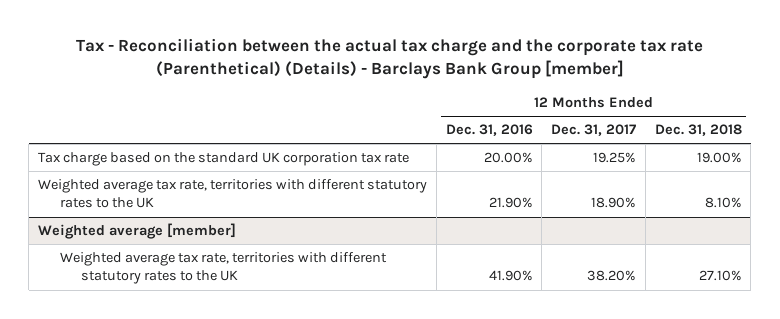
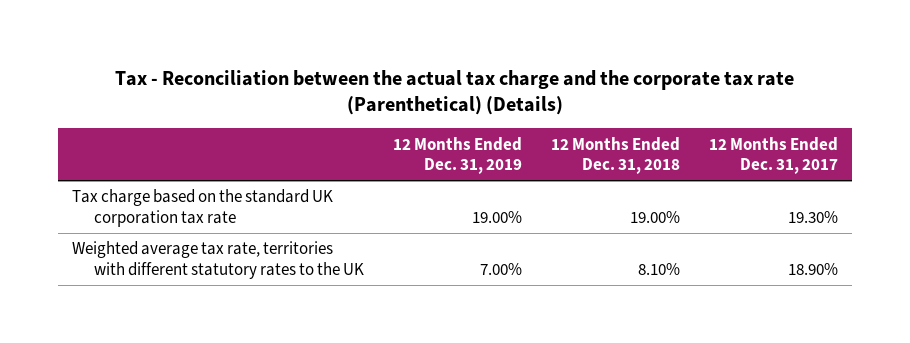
[75,38,703,80] Tax - Reconciliation between the actual tax charge and the corporate tax rate (Parenthetical) (Details) - Barclays Bank Group [member] -> [115,69,795,116] Tax - Reconciliation between the actual tax charge and the corporate tax rate (Parenthetical) (Details)
[445,124,533,137] Dec. 31, 2016 -> none
none -> [393,136,523,175] 12 Months Ended Dec. 31, 2019
[593,152,637,164] 19.25% -> [787,211,838,224] 19.30%
[37,223,236,240] Weighted average [member] -> none
[59,252,387,285] Weighted average tax rate, territories with different statutory rates to the UK -> none

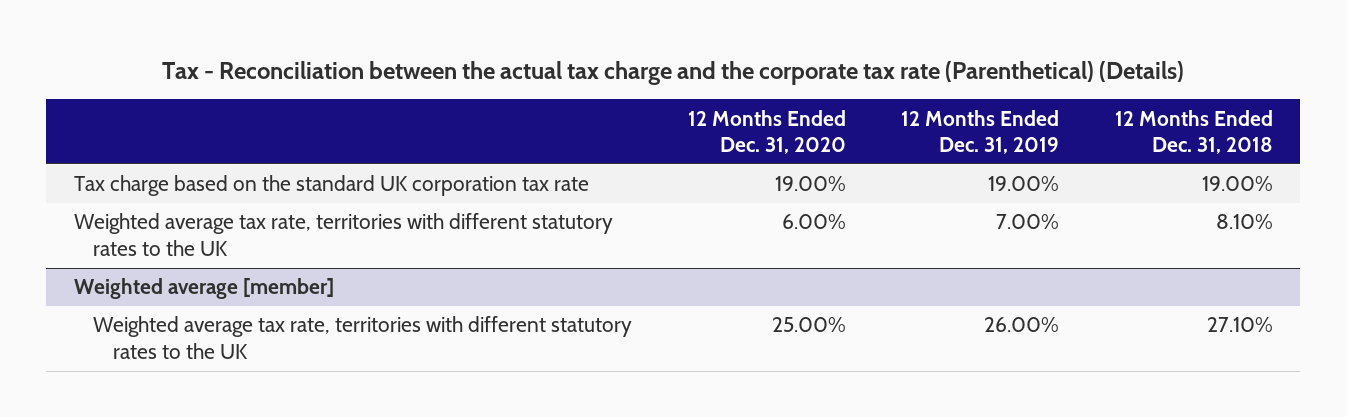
[708,136,838,175] 12 Months Ended Dec. 31, 2017 -> none
none -> [687,109,846,155] 12 Months Ended Dec. 31, 2020
none -> [73,278,334,300] Weighted average [member]
none -> [93,316,633,359] Weighted average tax rate, territories with different statutory rates to the UK

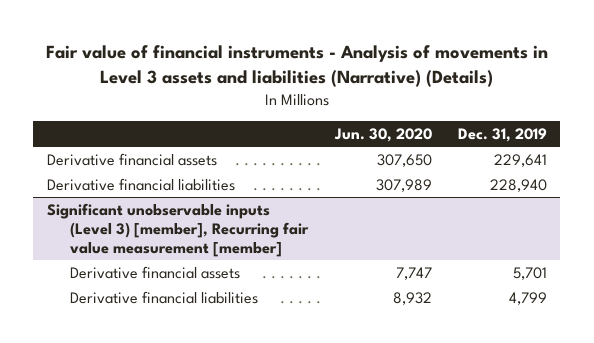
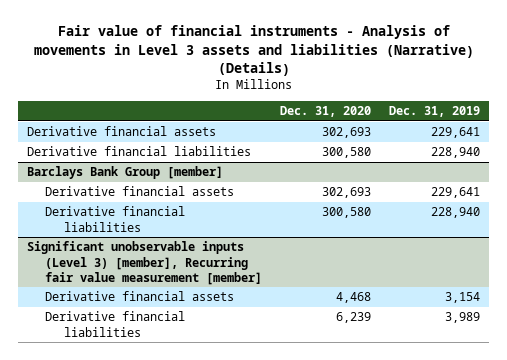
[333,128,432,143] Jun. 30, 2020 -> none
none -> [280,106,372,118] Dec. 31, 2020
none -> [26,166,223,180] Barclays Bank Group [member]
none -> [45,186,235,197] Derivative financial assets
none -> [45,206,186,232] Derivative financial liabilities
[513,266,548,280] 5,701 -> [445,292,481,304] 3,154
[509,291,548,305] 4,799 -> [445,312,481,324] 3,989

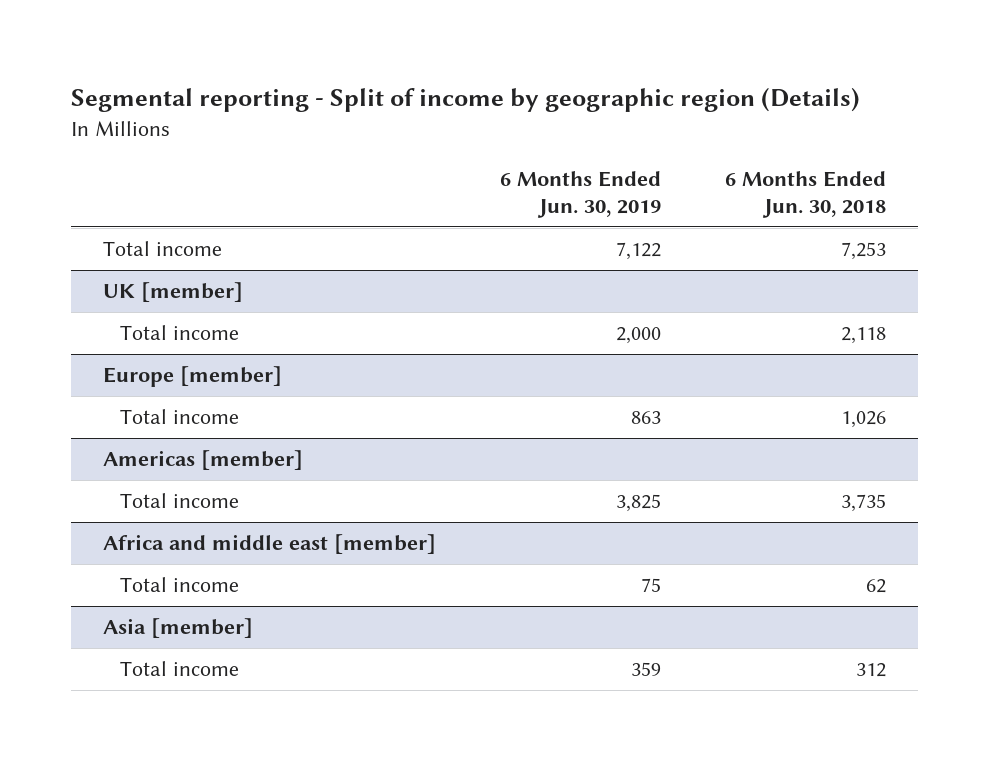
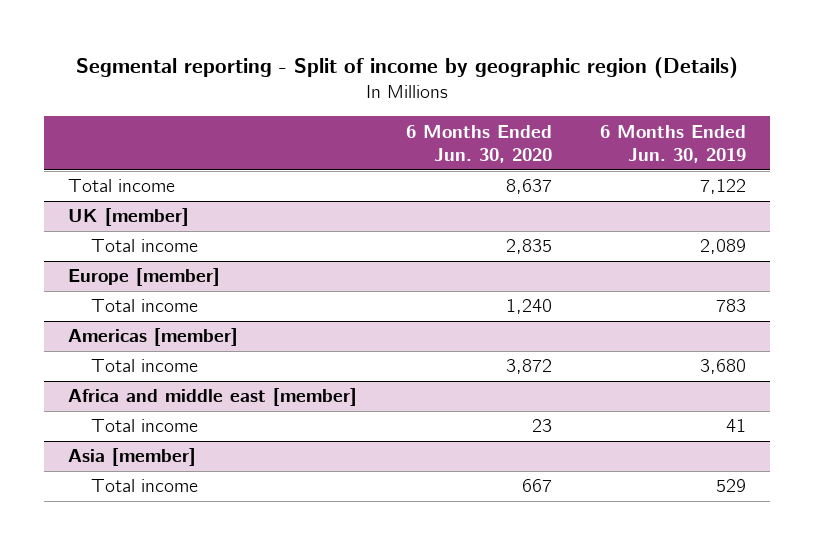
[725,171,887,218] 6 Months Ended Jun. 30, 2018 -> none
none -> [405,124,552,163] 6 Months Ended Jun. 30, 2020
[616,327,662,345] 2,000 -> [700,239,747,255] 2,089
[631,411,662,425] 863 -> [716,299,747,313] 783
[616,494,662,513] 3,825 -> [700,359,747,375] 3,680
[641,578,662,593] 75 -> [726,419,747,433] 41
[631,662,662,677] 359 -> [716,479,747,493] 529

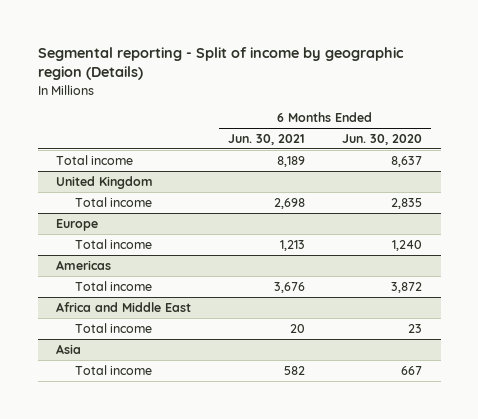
[600,124,747,163] 6 Months Ended Jun. 30, 2019 -> none
none -> [228,133,306,145] Jun. 30, 2021
[68,208,190,227] UK [member] -> [56,175,154,189] United Kingdom
[68,268,221,287] Europe [member] -> [56,218,99,231] Europe
[68,328,239,347] Americas [member] -> [56,259,112,270] Americas
[68,388,358,407] Africa and middle east [member] -> [56,301,192,312] Africa and Middle East
[68,448,197,467] Asia [member] -> [56,343,82,354] Asia

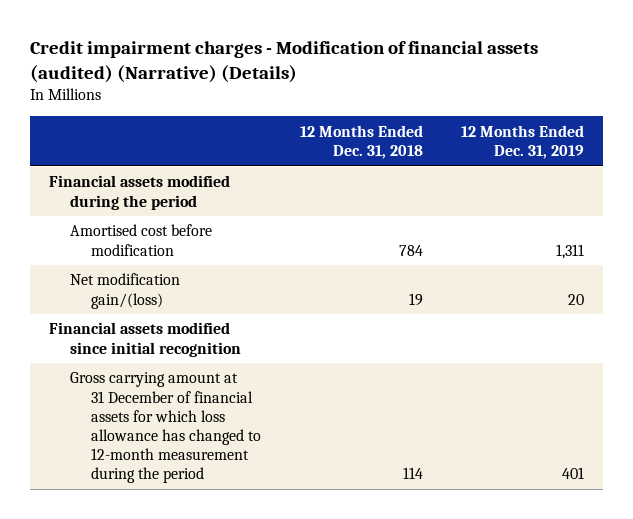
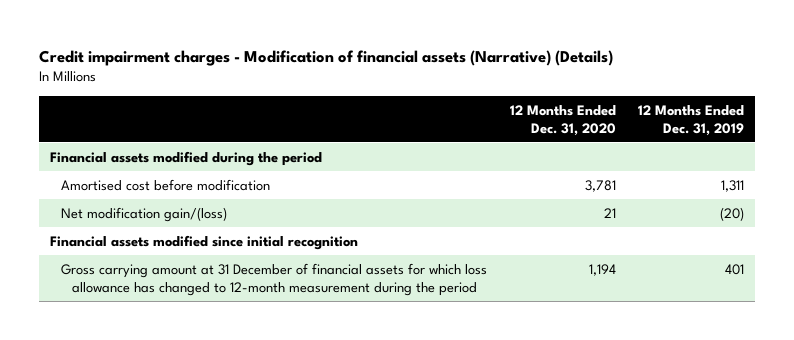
[29,41,538,83] Credit impairment charges - Modification of financial assets (audited) (Narrative) (Details) -> [39,49,614,66] Credit impairment charges - Modification of financial assets (Narrative) (Details)
[299,124,423,159] 12 Months Ended Dec. 31, 2018 -> none
none -> [509,104,616,136] 12 Months Ended Dec. 31, 2020
[568,293,585,305] 20 -> [720,206,745,221] (20)

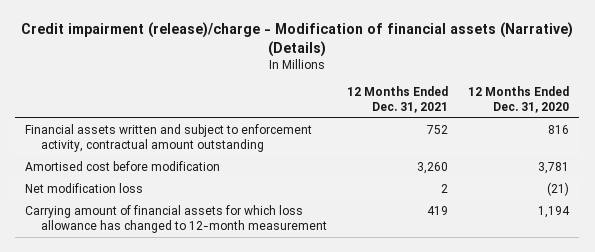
[39,49,614,66] Credit impairment charges - Modification of financial assets (Narrative) (Details) -> [21,21,574,57] Credit impairment (release)/charge - Modification of financial assets (Narrative) (Details)
[638,104,745,136] 12 Months Ended Dec. 31, 2019 -> none
none -> [346,86,448,113] 12 Months Ended Dec. 31, 2021
[50,150,323,166] Financial assets modified during the period -> none
none -> [25,124,313,152] Financial assets written and subject to enforcement activity, contractual amount outstanding
[50,234,359,250] Financial assets modified since initial recognition -> none
[61,206,228,222] Net modification gain/(loss) -> [25,183,144,194] Net modification loss
[603,207,616,218] 21 -> [547,182,570,197] (21)
[61,262,488,297] Gross carrying amount at 31 December of financial assets for which loss allowance has changed to 12-month measurement during the period -> [25,205,327,233] Carrying amount of financial assets for which loss allowance has changed to 12-month measurement

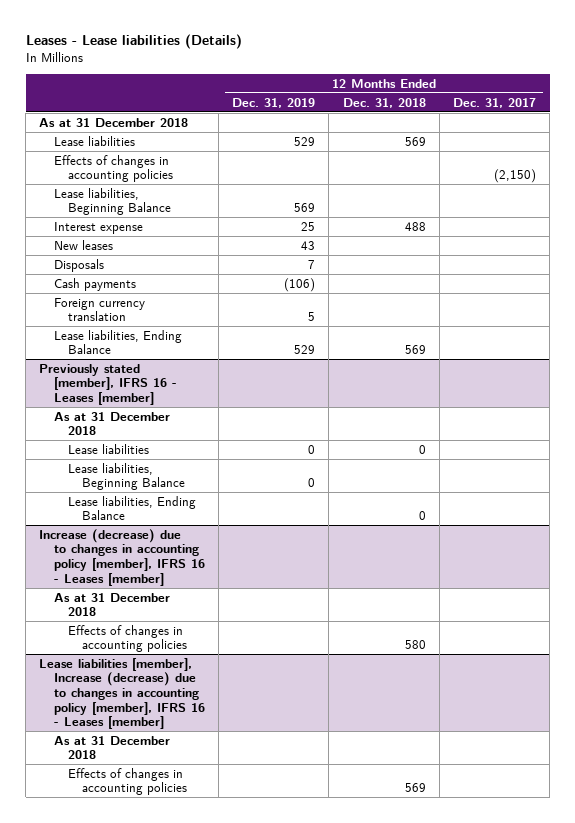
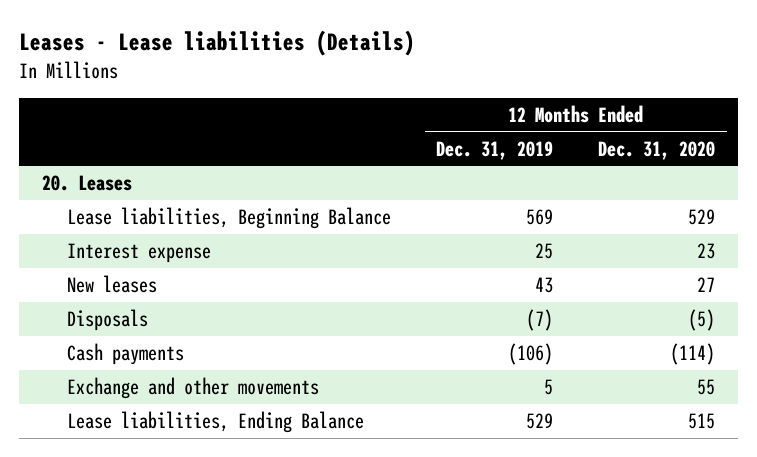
[342,97,426,108] Dec. 31, 2018 -> none
[452,97,536,108] Dec. 31, 2017 -> none
none -> [598,140,716,160] Dec. 31, 2020
[39,117,189,127] As at 31 December 2018 -> none
[53,135,135,146] Lease liabilities -> none
[53,154,173,183] Effects of changes in accounting policies -> none
none -> [41,174,132,191] 20. Leases
[308,259,316,269] 7 -> [526,308,554,331] (7)
[53,297,145,322] Foreign currency translation -> [66,376,319,399] Exchange and other movements
[39,363,177,405] Previously stated [member], IFRS 16 - Leases [member] -> none
[53,411,170,436] As at 31 December 2018 -> none
[67,443,149,454] Lease liabilities -> none
[67,462,186,491] Lease liabilities, Beginning Balance -> none
[67,495,196,521] Lease liabilities, Ending Balance -> none
[39,528,205,586] Increase (decrease) due to changes in accounting policy [member], IFRS 16 - Leases [member] -> none
[53,592,170,617] As at 31 December 2018 -> none
[67,624,188,653] Effects of changes in accounting policies -> none
[39,657,205,730] Lease liabilities [member], Increase (decrease) due to changes in accounting policy [member], IFRS 16 - Leases [member] -> none
[53,735,170,760] As at 31 December 2018 -> none
[67,767,188,796] Effects of changes in accounting policies -> none

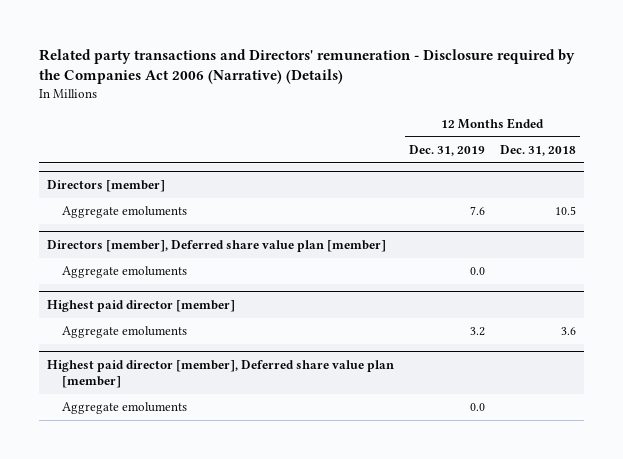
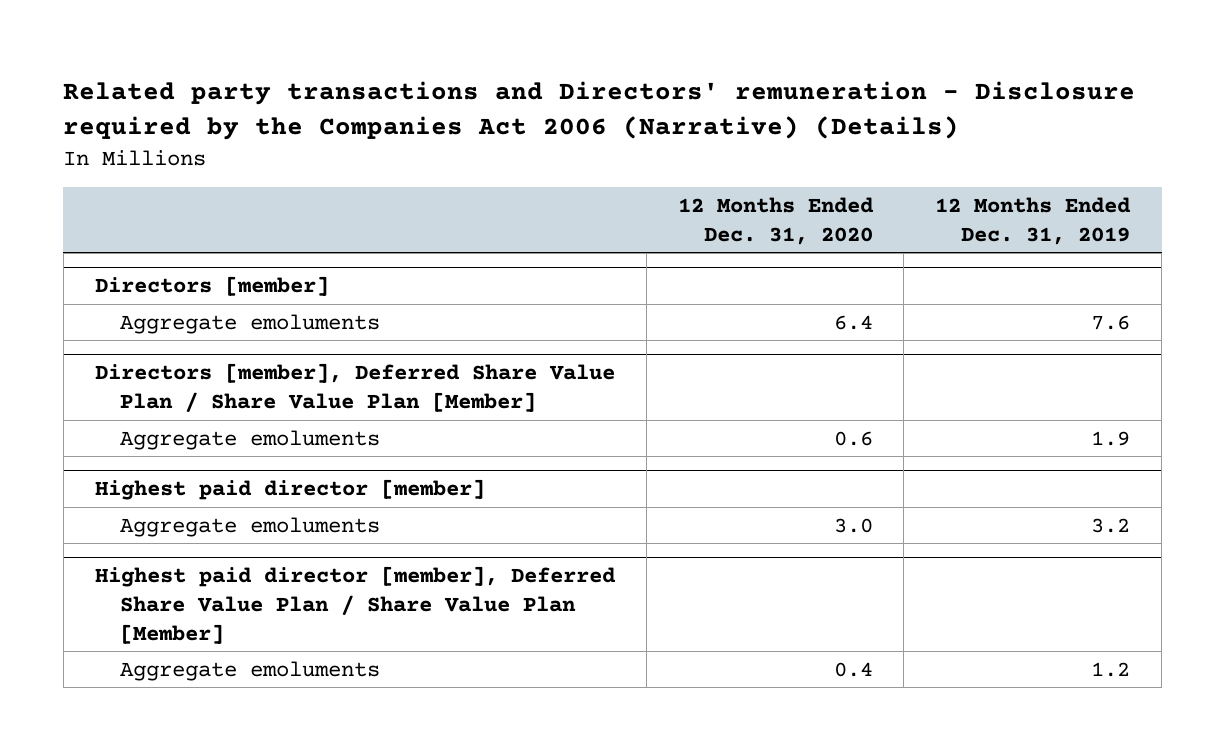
[500,145,577,157] Dec. 31, 2018 -> none
none -> [677,196,874,245] 12 Months Ended Dec. 31, 2020
[46,240,386,253] Directors [member], Deferred share value plan [member] -> [94,363,615,413] Directors [member], Deferred Share Value Plan / Share Value Plan [Member]
[469,267,485,276] 0.0 -> [1091,430,1131,446] 1.9
[46,360,394,389] Highest paid director [member], Deferred share value plan [member] -> [94,566,616,644] Highest paid director [member], Deferred Share Value Plan / Share Value Plan [Member]
[469,403,485,412] 0.0 -> [1091,661,1131,677] 1.2

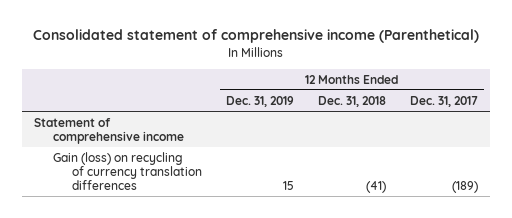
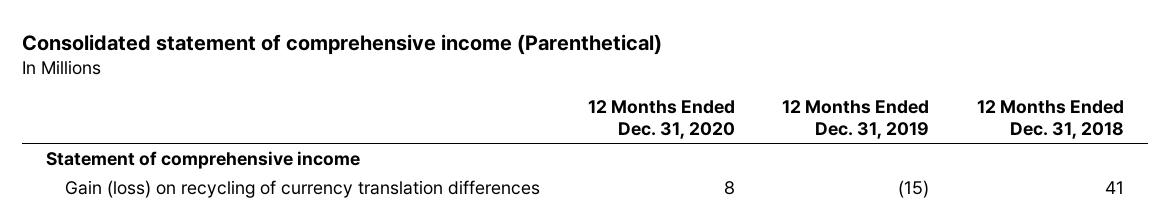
[410,95,479,107] Dec. 31, 2017 -> none
none -> [587,99,735,140] 12 Months Ended Dec. 31, 2020
[283,180,295,190] 15 -> [898,179,930,198] (15)
[366,180,387,193] (41) -> [1104,180,1124,194] 41

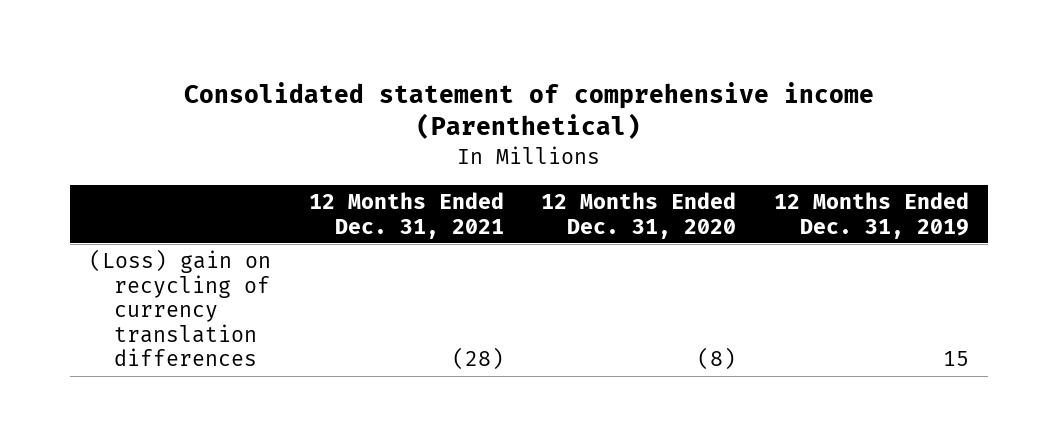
[976,99,1124,140] 12 Months Ended Dec. 31, 2018 -> none
none -> [308,192,504,239] 12 Months Ended Dec. 31, 2021
[46,150,361,169] Statement of comprehensive income -> none
[65,179,541,198] Gain (loss) on recycling of currency translation differences -> [88,249,271,367] (Loss) gain on recycling of currency translation differences
[723,180,735,195] 8 -> [697,347,737,371] (8)
[898,179,930,198] (15) -> [942,351,969,367] 15

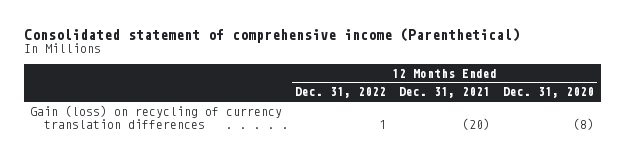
[773,192,969,239] 12 Months Ended Dec. 31, 2019 -> none
none -> [295,87,387,99] Dec. 31, 2022
[88,249,271,367] (Loss) gain on recycling of currency translation differences -> [30,105,283,129] Gain (loss) on recycling of currency translation differences
[451,347,504,371] (28) -> [462,117,491,130] (20)

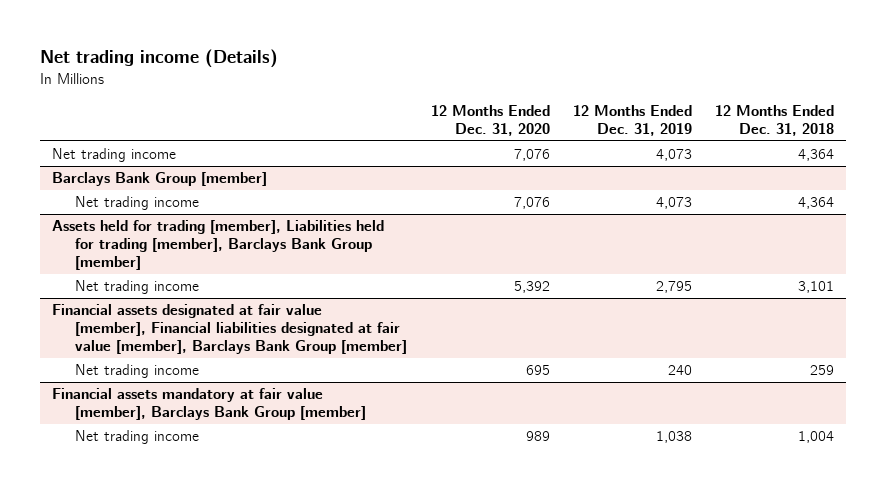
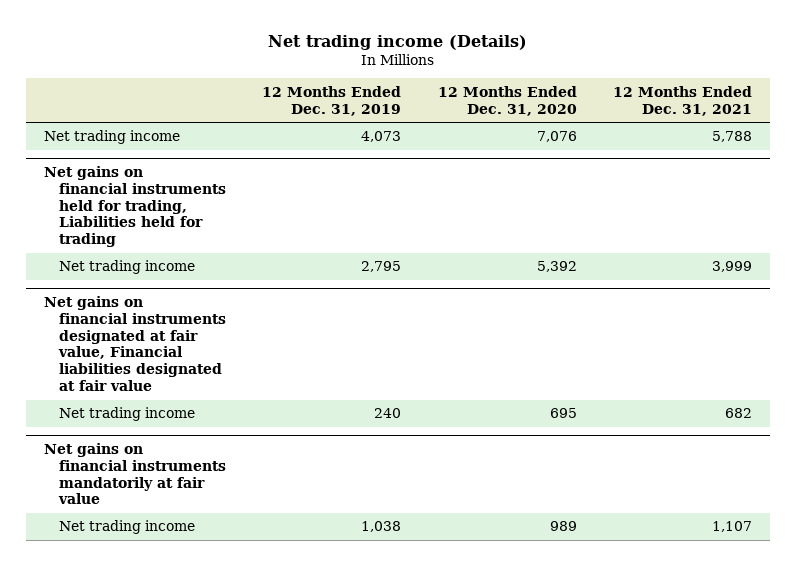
[715,105,835,137] 12 Months Ended Dec. 31, 2018 -> none
none -> [612,85,752,116] 12 Months Ended Dec. 31, 2021
[51,172,267,187] Barclays Bank Group [member] -> none
[75,196,200,211] Net trading income -> none
[51,220,384,270] Assets held for trading [member], Liabilities held for trading [member], Barclays Bank Group [member] -> none
none -> [44,165,227,248] Net gains on financial instruments held for trading, Liabilities held for trading
[51,304,408,354] Financial assets designated at fair value [member], Financial liabilities designated at fair value [member], Barclays Bank Group [member] -> none
none -> [44,295,227,391] Net gains on financial instruments designated at fair value, Financial liabilities designated at fair value
[51,388,367,421] Financial assets mandatory at fair value [member], Barclays Bank Group [member] -> none
none -> [44,442,227,505] Net gains on financial instruments mandatorily at fair value

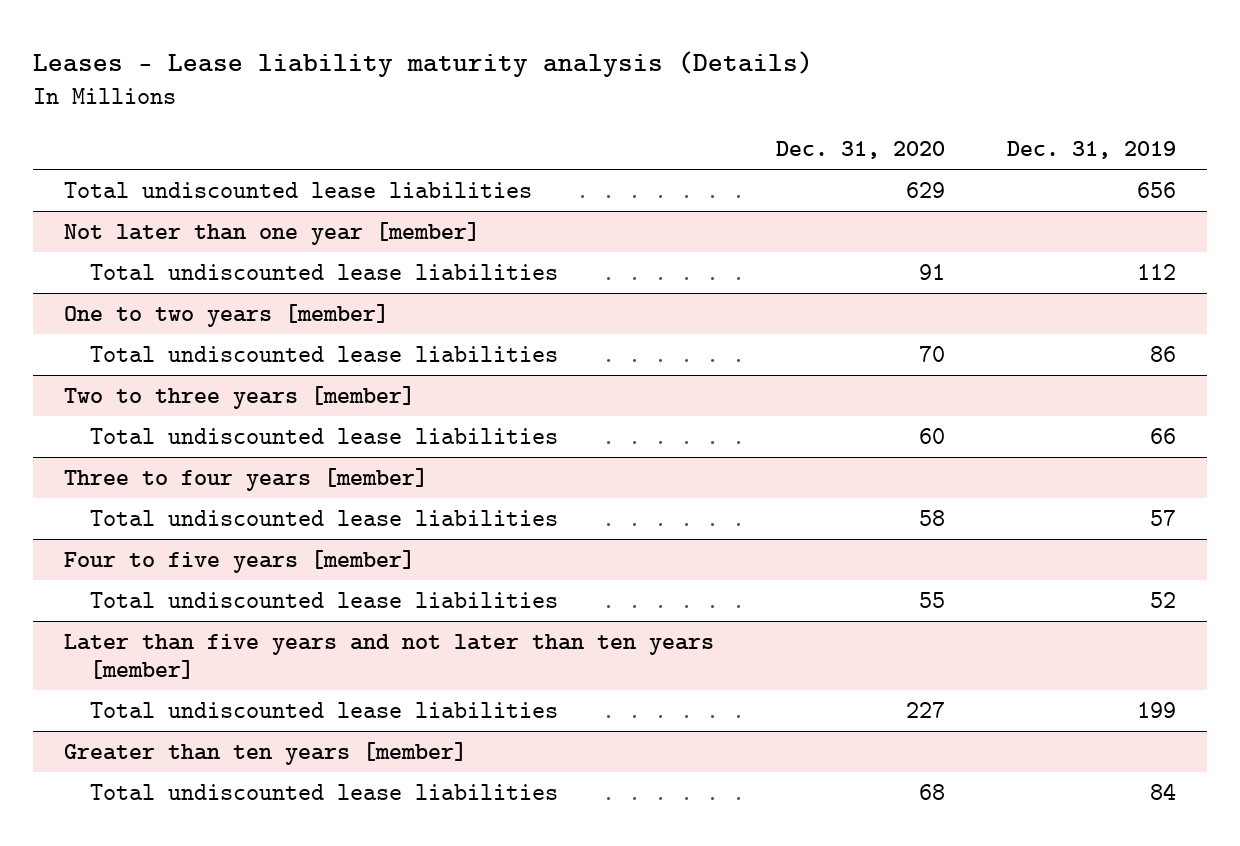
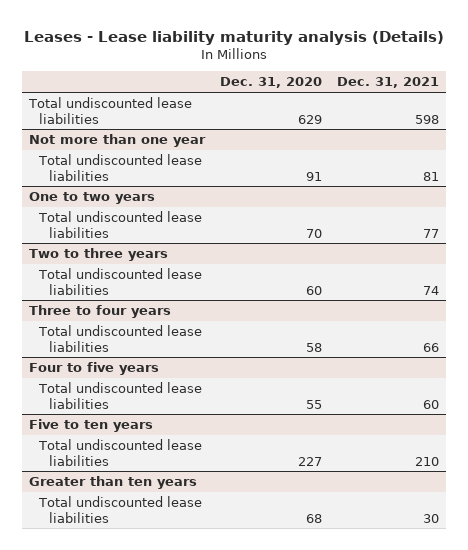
[1007,140,1177,159] Dec. 31, 2019 -> none
none -> [336,77,439,89] Dec. 31, 2021
[63,222,480,246] Not later than one year [member] -> [29,134,207,148] Not more than one year
[63,304,389,328] One to two years [member] -> [29,192,156,205] One to two years
[63,386,415,410] Two to three years [member] -> [29,248,169,262] Two to three years
[63,468,428,492] Three to four years [member] -> [29,305,172,319] Three to four years
[63,550,415,574] Four to five years [member] -> [29,362,160,376] Four to five years
[63,634,714,680] Later than five years and not later than ten years [member] -> [29,419,154,433] Five to ten years
[63,742,467,766] Greater than ten years [member] -> [29,476,198,490] Greater than ten years

